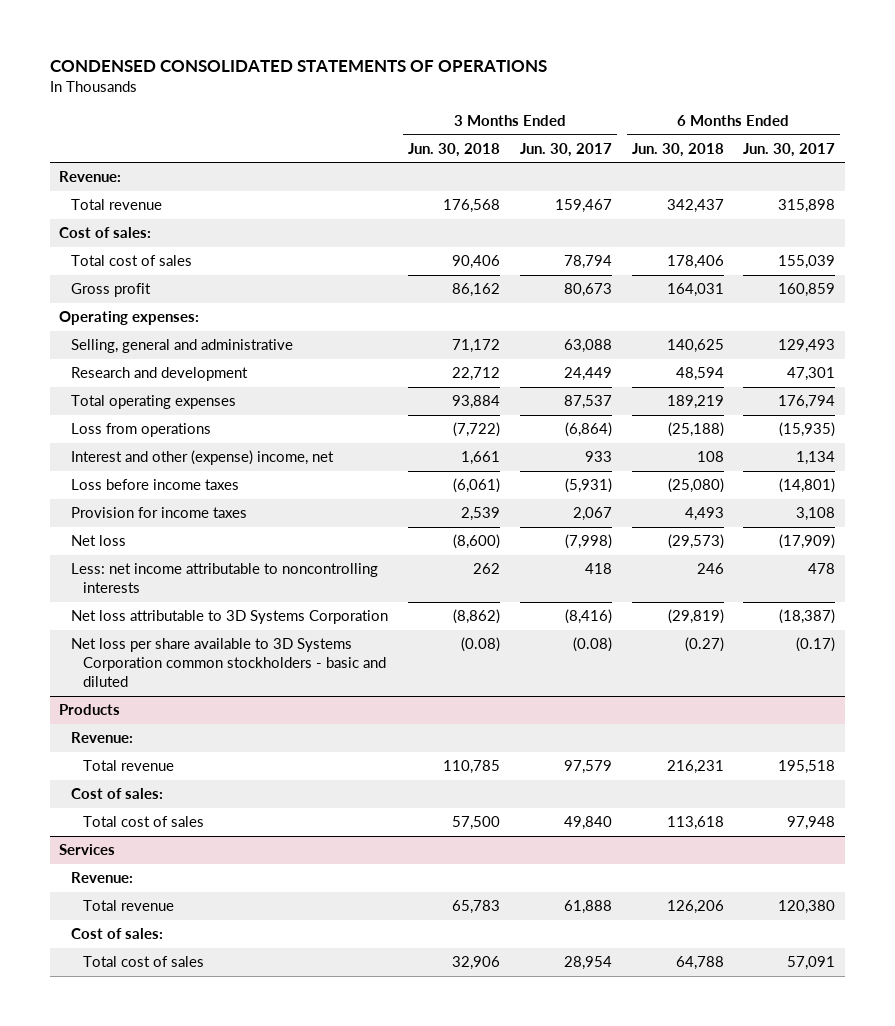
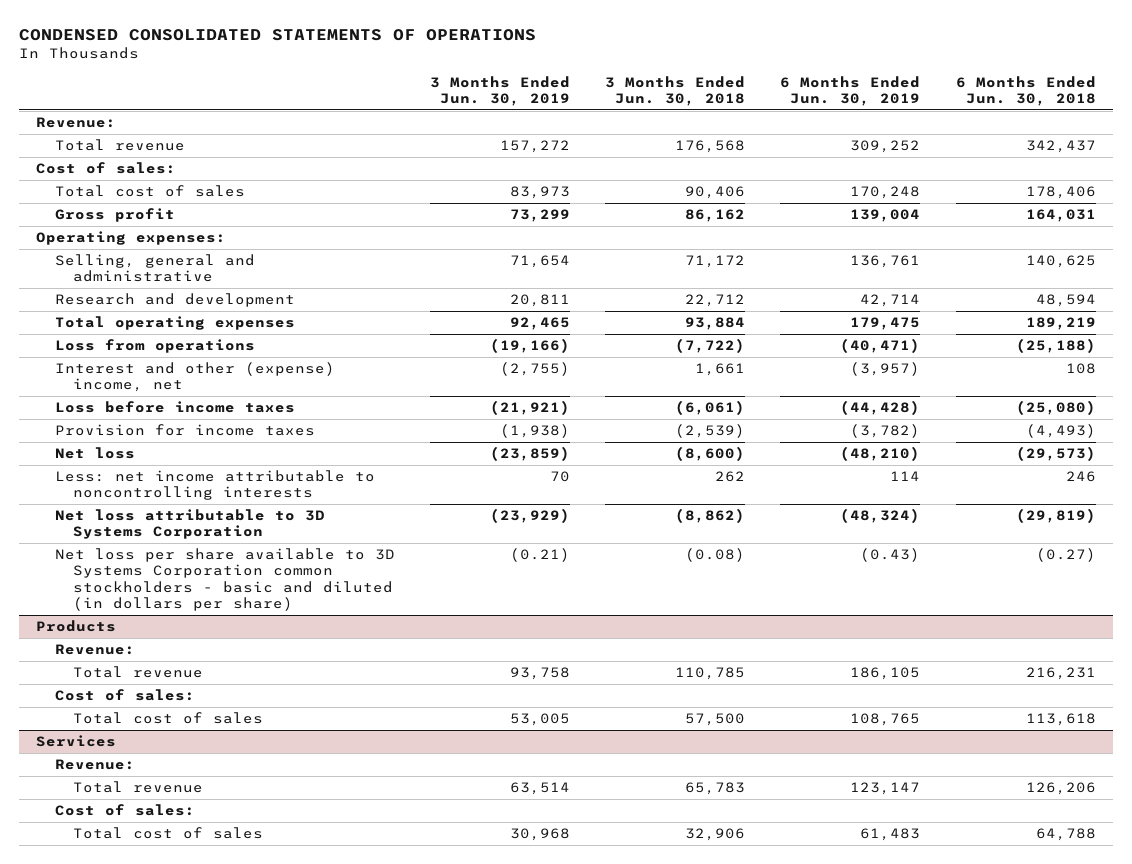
[519,142,612,157] Jun. 30, 2017 -> none
[743,142,836,157] Jun. 30, 2017 -> none
none -> [429,75,570,107] 3 Months Ended Jun. 30, 2019
none -> [780,75,921,107] 6 Months Ended Jun. 30, 2019
[460,507,500,522] 2,539 -> [675,423,746,438] (2,539)
[684,507,724,522] 4,493 -> [1025,423,1096,438] (4,493)
[71,638,386,688] Net loss per share available to 3D Systems Corporation common stockholders - basic and diluted -> [54,547,395,612] Net loss per share available to 3D Systems Corporation common stockholders - basic and diluted (in dollars per share)

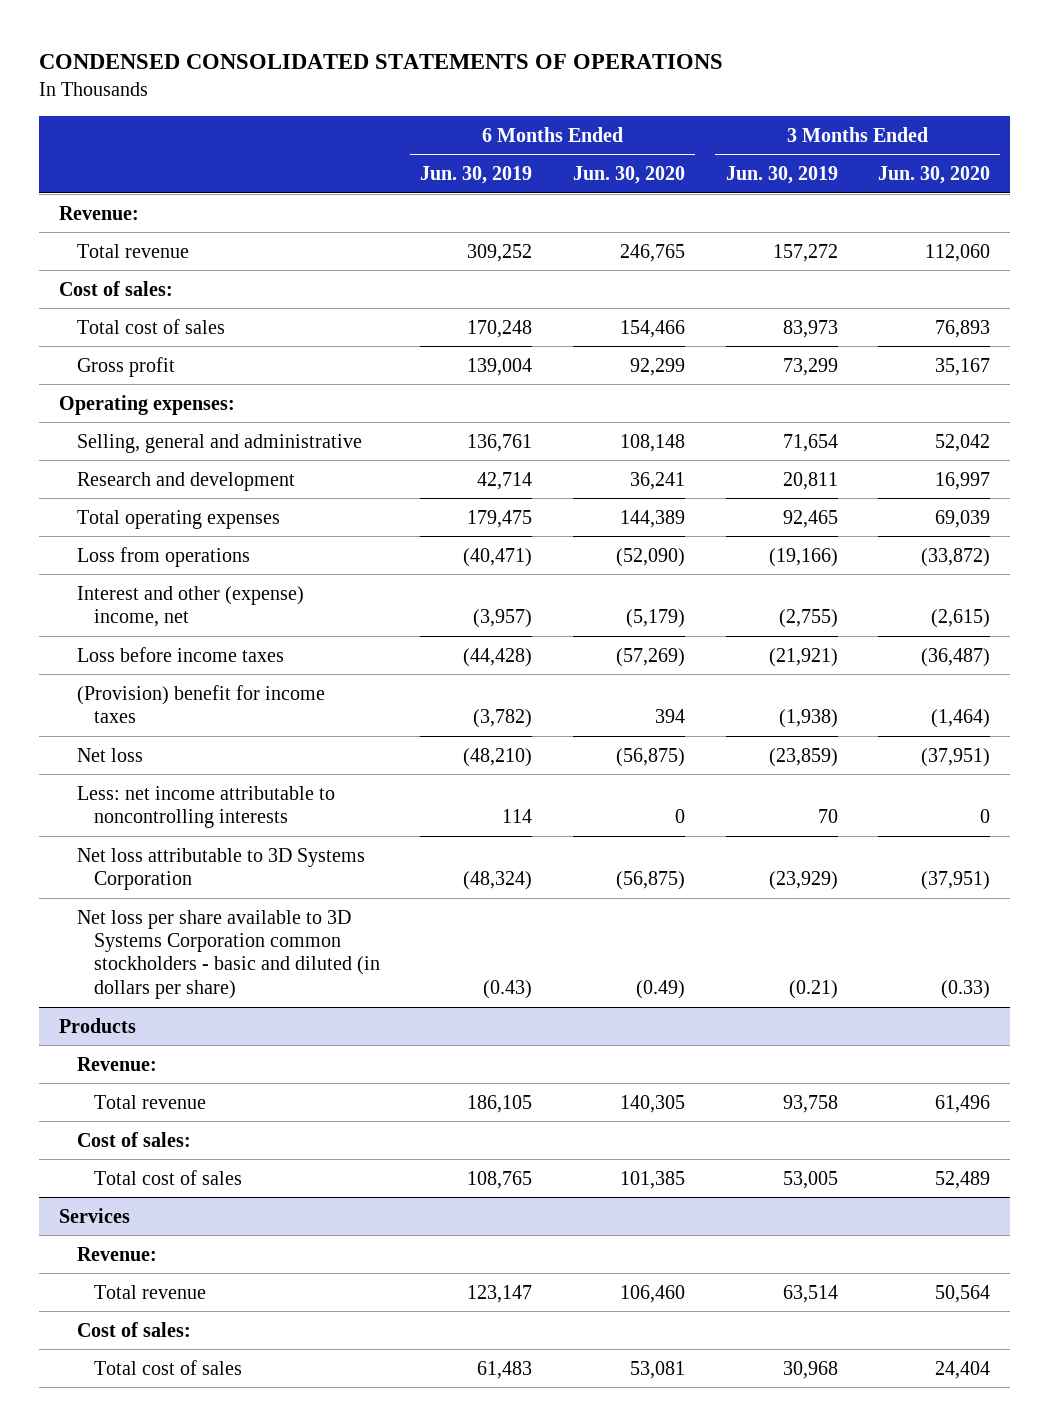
[605,75,746,107] 3 Months Ended Jun. 30, 2018 -> none
[955,75,1096,107] 6 Months Ended Jun. 30, 2018 -> none
none -> [573,165,686,184] Jun. 30, 2020
none -> [878,165,991,184] Jun. 30, 2020
[54,423,315,436] Provision for income taxes -> [76,684,325,724] (Provision) benefit for income taxes

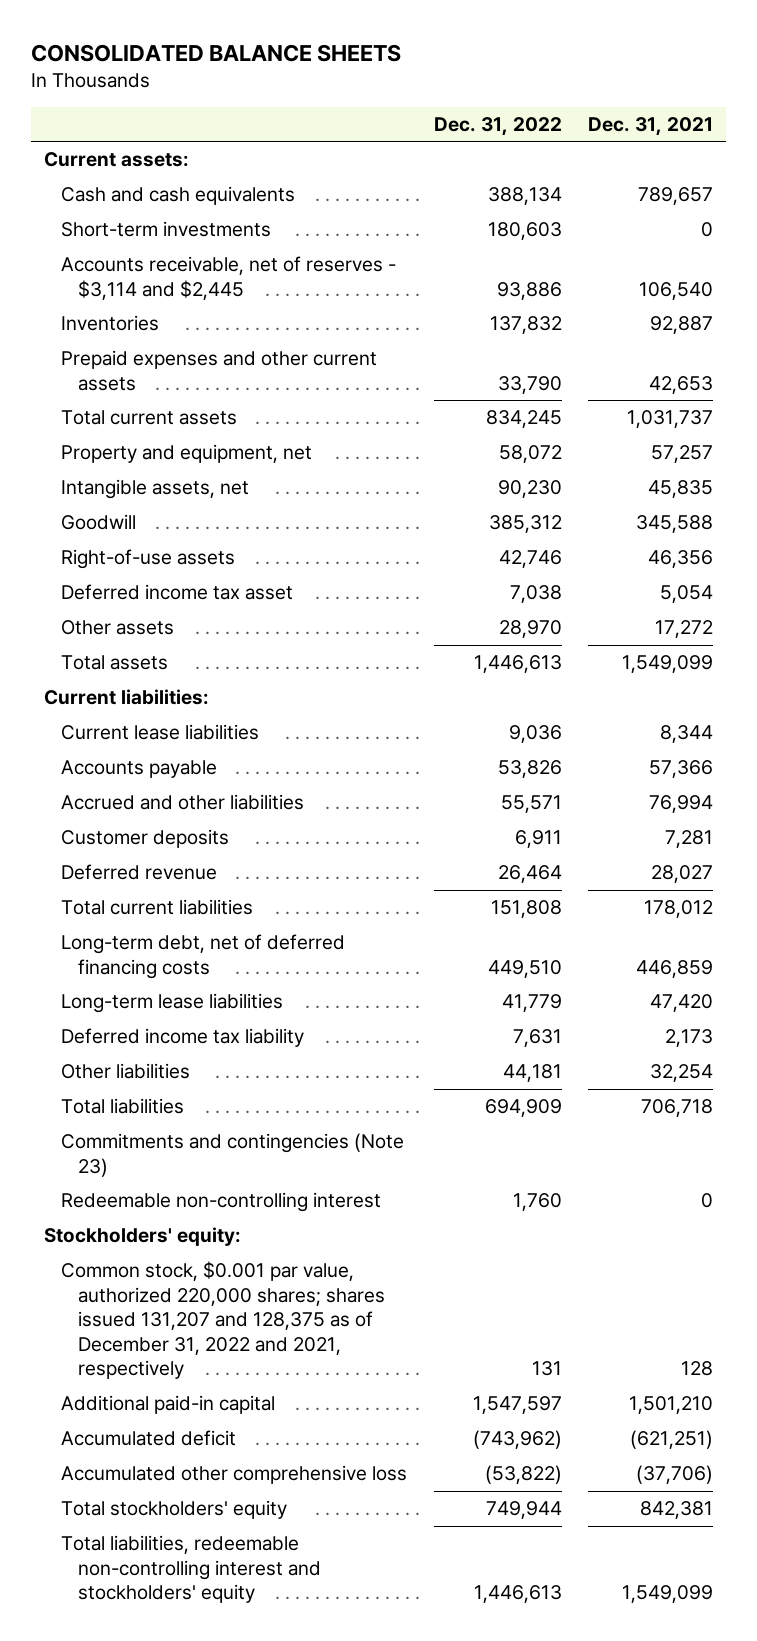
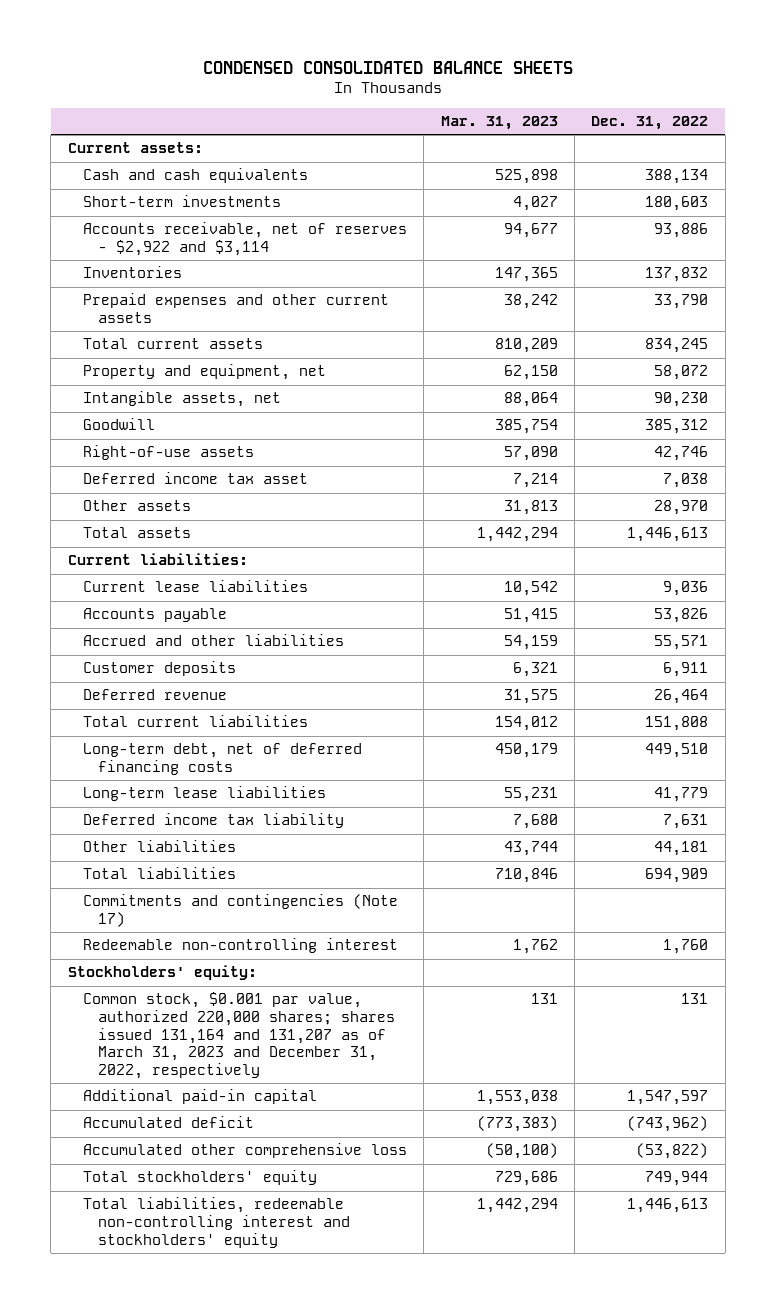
[30,44,401,63] CONSOLIDATED BALANCE SHEETS -> [202,60,573,74] CONDENSED CONSOLIDATED BALANCE SHEETS
[588,116,714,136] Dec. 31, 2021 -> none
none -> [440,116,558,131] Mar. 31, 2023
[61,256,397,300] Accounts receivable, net of reserves - $3,114 and $2,445 -> [82,222,407,257] Accounts receivable, net of reserves - $2,922 and $3,114
[61,1133,405,1177] Commitments and contingencies (Note 23) -> [82,894,398,928] Commitments and contingencies (Note 17)
[61,1261,386,1380] Common stock, $0.001 par value, authorized 220,000 shares; shares issued 131,207 and 128,375 as of December 31, 2022 and 2021, respectively -> [82,992,396,1079] Common stock, $0.001 par value, authorized 220,000 shares; shares issued 131,164 and 131,207 as of March 31, 2023 and December 31, 2022, respectively

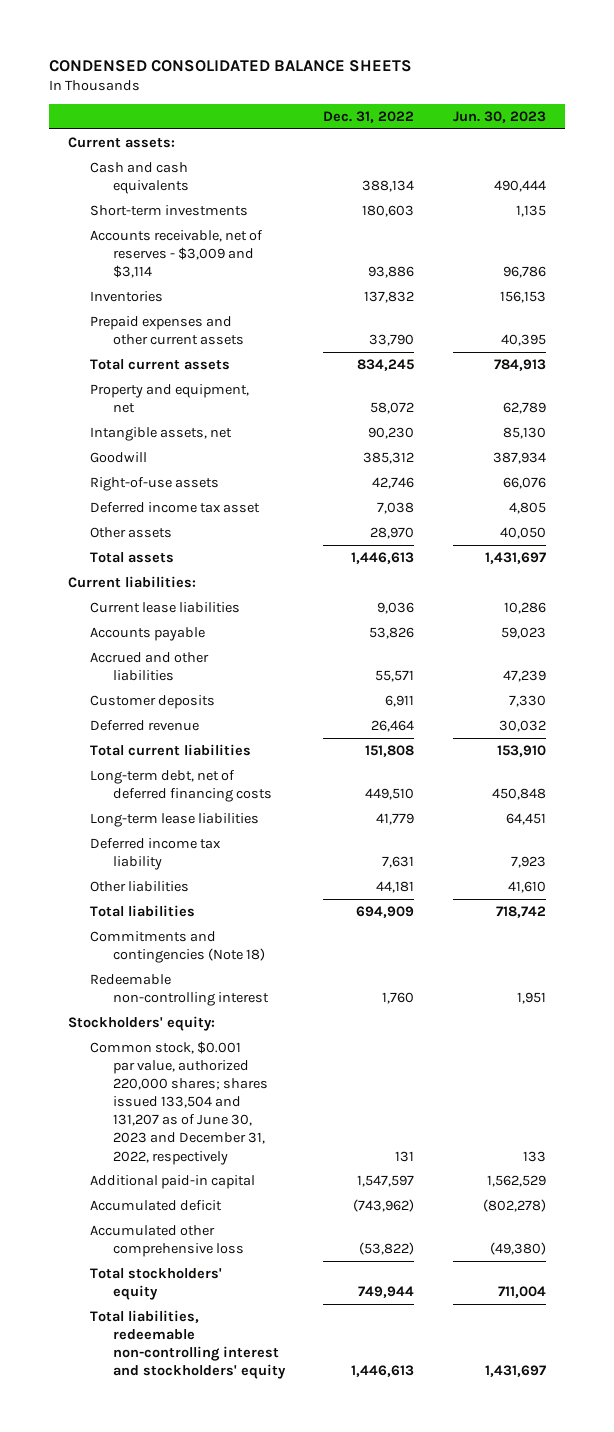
[440,116,558,131] Mar. 31, 2023 -> none
none -> [452,111,546,124] Jun. 30, 2023
[82,222,407,257] Accounts receivable, net of reserves - $2,922 and $3,114 -> [90,229,264,279] Accounts receivable, net of reserves - $3,009 and $3,114
[82,894,398,928] Commitments and contingencies (Note 17) -> [90,930,265,963] Commitments and contingencies (Note 18)
[82,992,396,1079] Common stock, $0.001 par value, authorized 220,000 shares; shares issued 131,164 and 131,207 as of March 31, 2023 and December 31, 2022, respectively -> [90,1040,268,1165] Common stock, $0.001 par value, authorized 220,000 shares; shares issued 133,504 and 131,207 as of June 30, 2023 and December 31, 2022, respectively

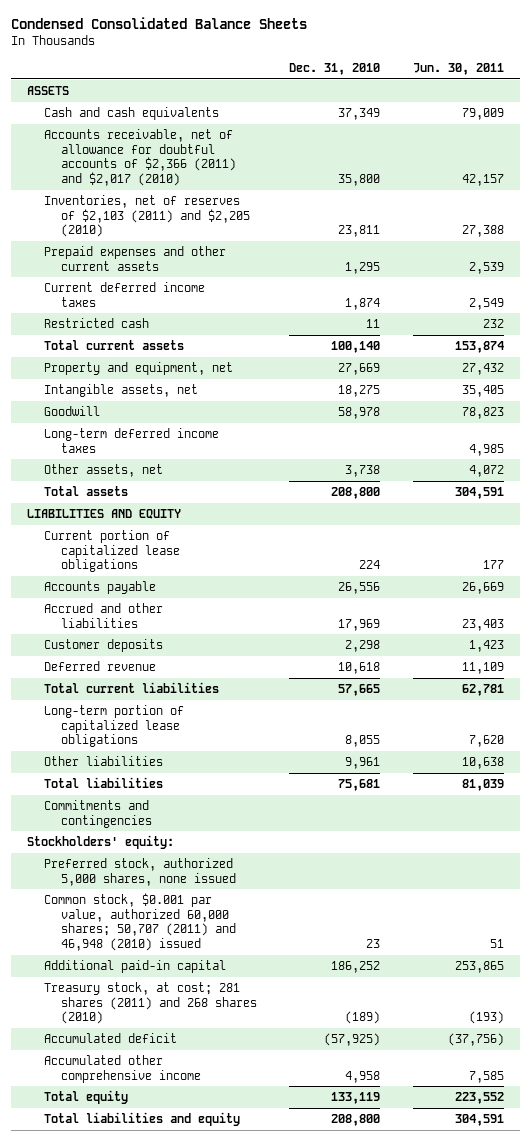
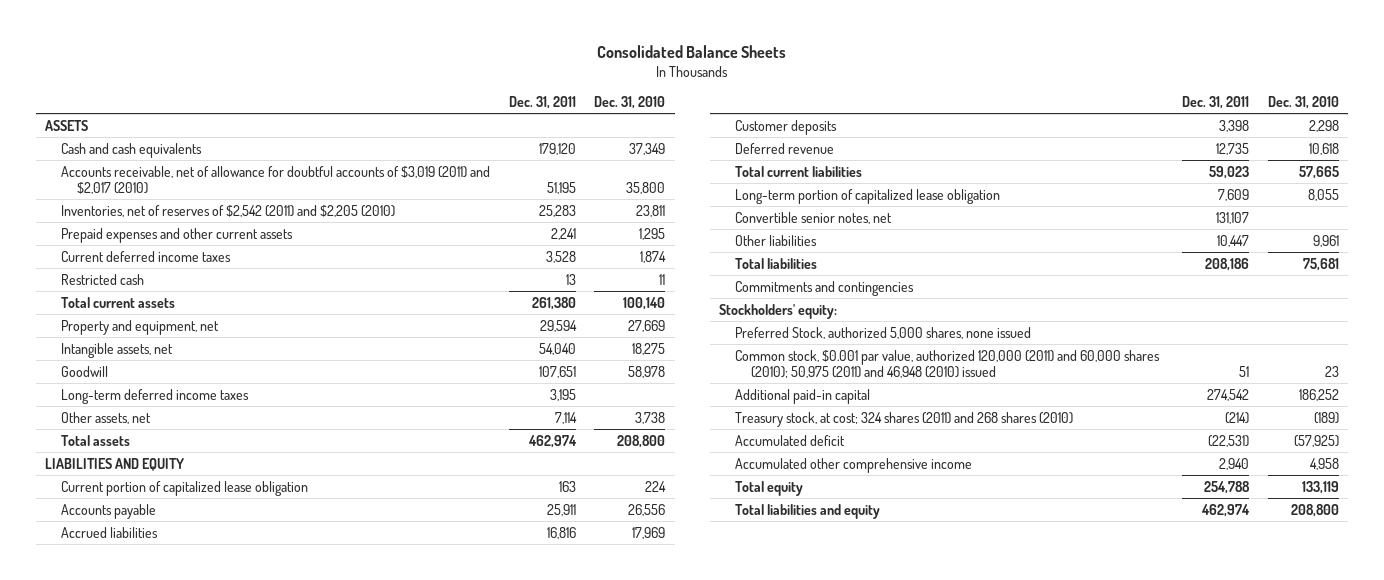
[10,17,307,30] Condensed Consolidated Balance Sheets -> [597,44,787,58] Consolidated Balance Sheets
[412,62,504,75] Jun. 30, 2011 -> none
none -> [508,96,576,110] Dec. 31, 2011
[43,128,236,187] Accounts receivable, net of allowance for doubtful accounts of $2,366 (2011) and $2,017 (2010) -> [61,165,491,195] Accounts receivable, net of allowance for doubtful accounts of $3,019 (2011) and $2,017 (2010)
[43,194,250,238] Inventories, net of reserves of $2,103 (2011) and $2,205 (2010) -> [61,204,396,217] Inventories, net of reserves of $2,542 (2011) and $2,205 (2010)
[43,529,180,573] Current portion of capitalized lease obligations -> [61,480,309,496] Current portion of capitalized lease obligation
[43,602,163,628] Accrued and other liabilities -> [61,526,159,538] Accrued liabilities
[43,704,184,748] Long-term portion of capitalized lease obligations -> [734,188,1000,204] Long-term portion of capitalized lease obligation
none -> [734,211,892,224] Convertible senior notes, net
[43,857,236,886] Preferred stock, authorized 5,000 shares, none issued -> [734,326,1031,339] Preferred Stock, authorized 5,000 shares, none issued
[43,892,236,952] Common stock, $0.001 par value, authorized 60,000 shares; 50,707 (2011) and 46,948 (2010) issued -> [734,349,1160,379] Common stock, $0.001 par value, authorized 120,000 (2011) and 60,000 shares (2010); 50,975 (2011) and 46,948 (2010) issued
[43,981,257,1025] Treasury stock, at cost; 281 shares (2011) and 268 shares (2010) -> [734,411,1073,427] Treasury stock, at cost; 324 shares (2011) and 268 shares (2010)

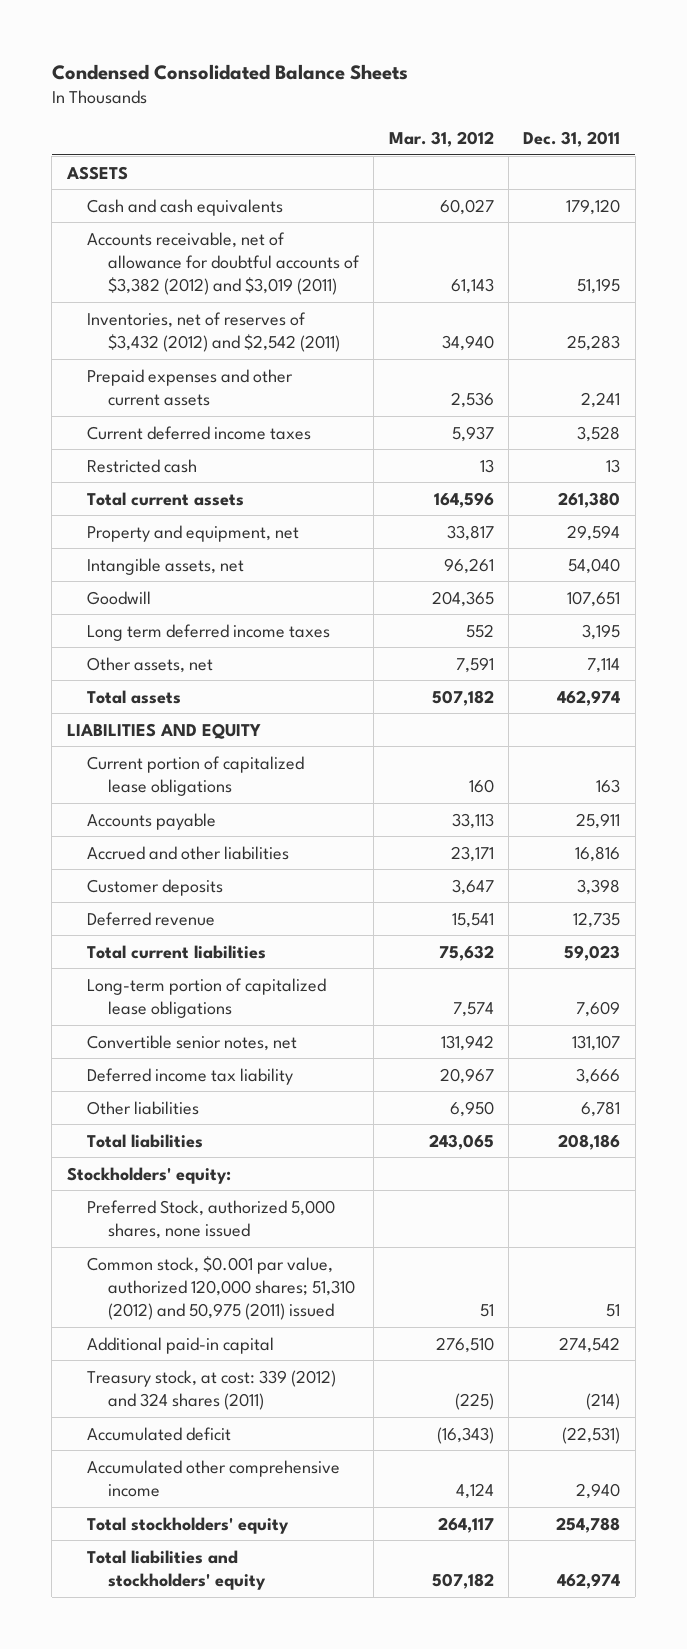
[597,44,787,58] Consolidated Balance Sheets -> [51,64,408,81] Condensed Consolidated Balance Sheets
[594,96,666,110] Dec. 31, 2010 -> none
none -> [388,130,494,147] Mar. 31, 2012
[61,165,491,195] Accounts receivable, net of allowance for doubtful accounts of $3,019 (2011) and $2,017 (2010) -> [87,231,360,295] Accounts receivable, net of allowance for doubtful accounts of $3,382 (2012) and $3,019 (2011)
[61,204,396,217] Inventories, net of reserves of $2,542 (2011) and $2,205 (2010) -> [87,311,340,352] Inventories, net of reserves of $3,432 (2012) and $2,542 (2011)
[61,388,250,404] Long-term deferred income taxes -> [87,623,331,641] Long term deferred income taxes
[61,480,309,496] Current portion of capitalized lease obligation -> [87,755,305,796] Current portion of capitalized lease obligations
[61,526,159,538] Accrued liabilities -> [87,845,290,860] Accrued and other liabilities
[734,188,1000,204] Long-term portion of capitalized lease obligation -> [87,977,327,1018] Long-term portion of capitalized lease obligations
none -> [87,1067,294,1085] Deferred income tax liability
[1217,234,1250,247] 10,447 -> [581,1100,621,1117] 6,781
[734,280,914,296] Commitments and contingencies -> none
[734,349,1160,379] Common stock, $0.001 par value, authorized 120,000 (2011) and 60,000 shares (2010); 50,975 (2011) and 46,948 (2010) issued -> [87,1255,355,1320] Common stock, $0.001 par value, authorized 120,000 shares; 51,310 (2012) and 50,975 (2011) issued
[734,411,1073,427] Treasury stock, at cost; 324 shares (2011) and 268 shares (2010) -> [87,1369,337,1410] Treasury stock, at cost: 339 (2012) and 324 shares (2011)
[734,480,803,496] Total equity -> [87,1516,290,1534] Total stockholders' equity
[734,503,880,519] Total liabilities and equity -> [87,1549,266,1590] Total liabilities and stockholders' equity

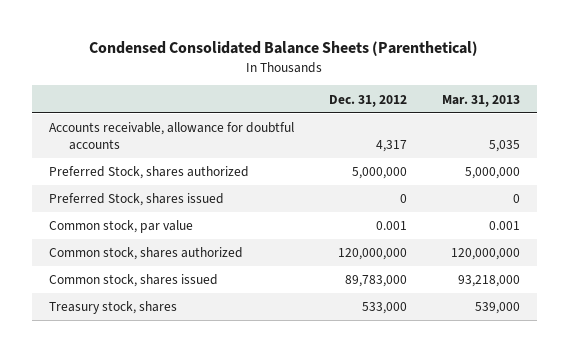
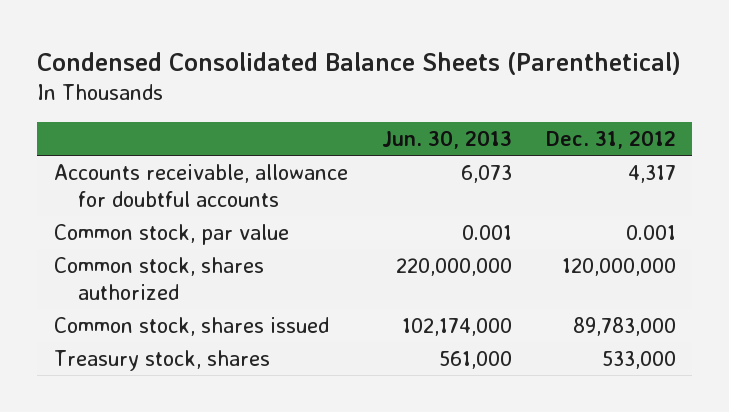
[441,94,520,107] Mar. 31, 2013 -> none
none -> [381,130,512,150] Jun. 30, 2013
[49,166,250,180] Preferred Stock, shares authorized -> none
[49,193,225,207] Preferred Stock, shares issued -> none

